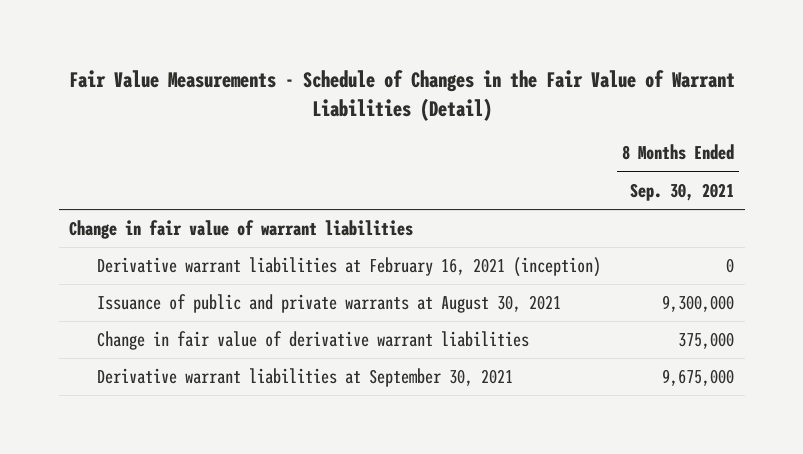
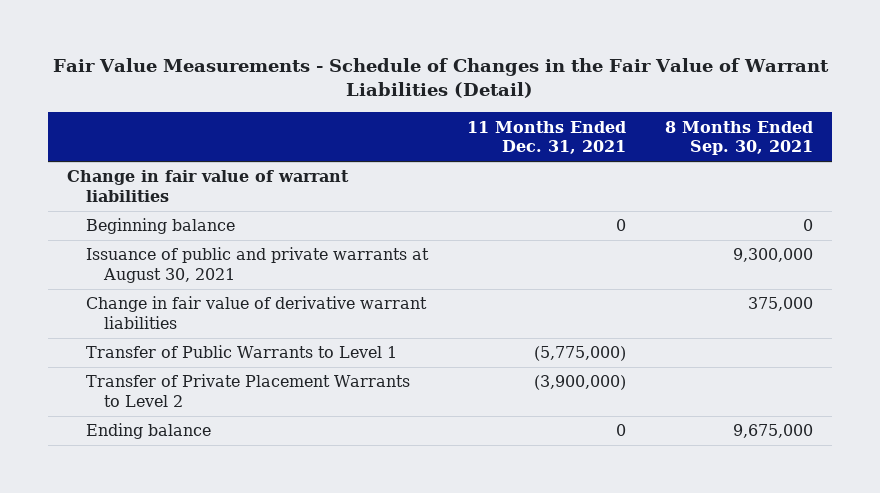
none -> [466,120,626,155] 11 Months Ended Dec. 31, 2021
[96,257,601,278] Derivative warrant liabilities at February 16, 2021 (inception) -> [85,218,235,235] Beginning balance
none -> [85,345,397,359] Transfer of Public Warrants to Level 1
none -> [85,374,410,407] Transfer of Private Placement Warrants to Level 2
[96,368,513,388] Derivative warrant liabilities at September 30, 2021 -> [85,423,211,440] Ending balance

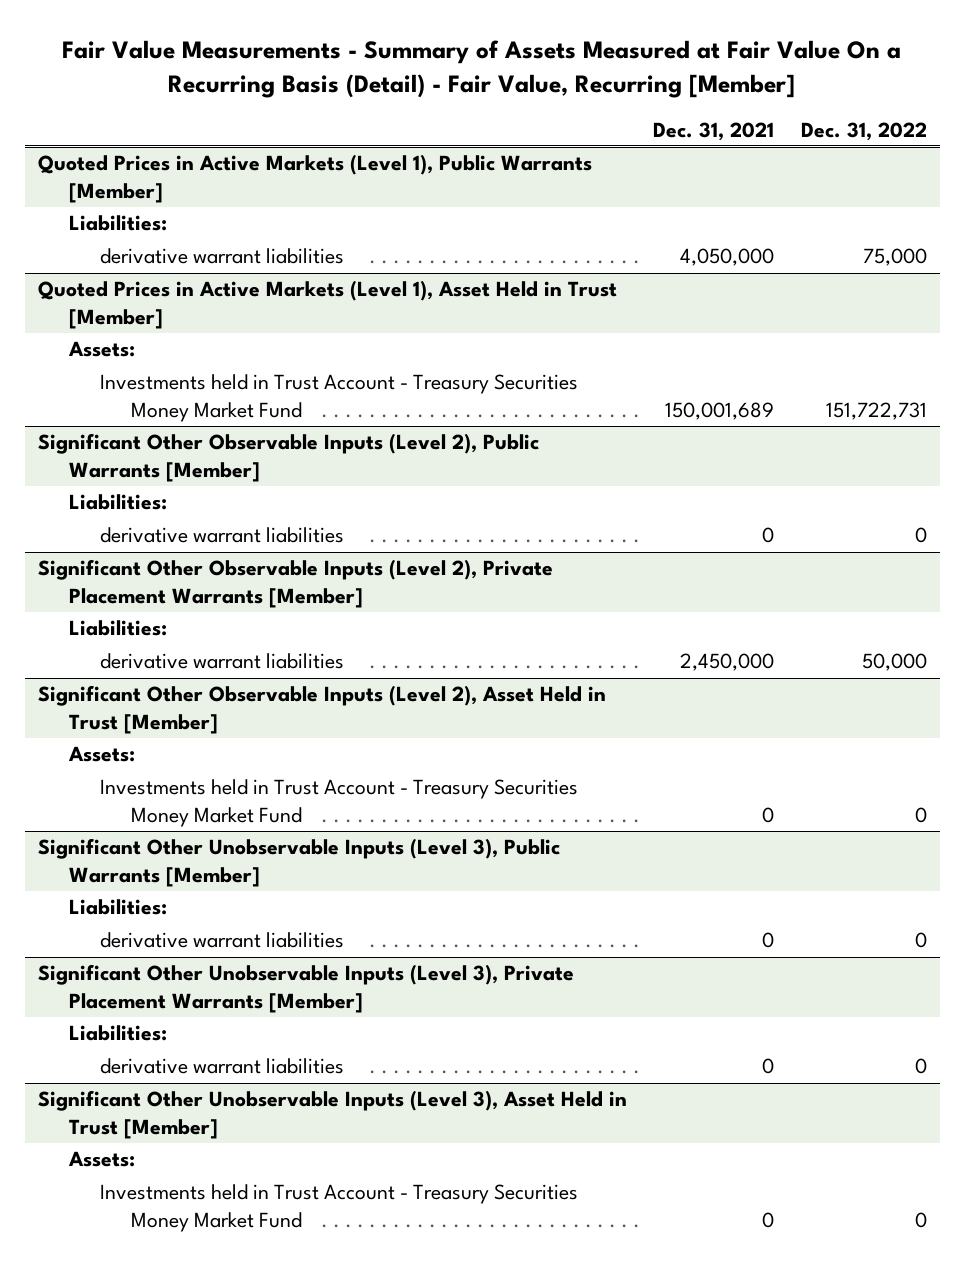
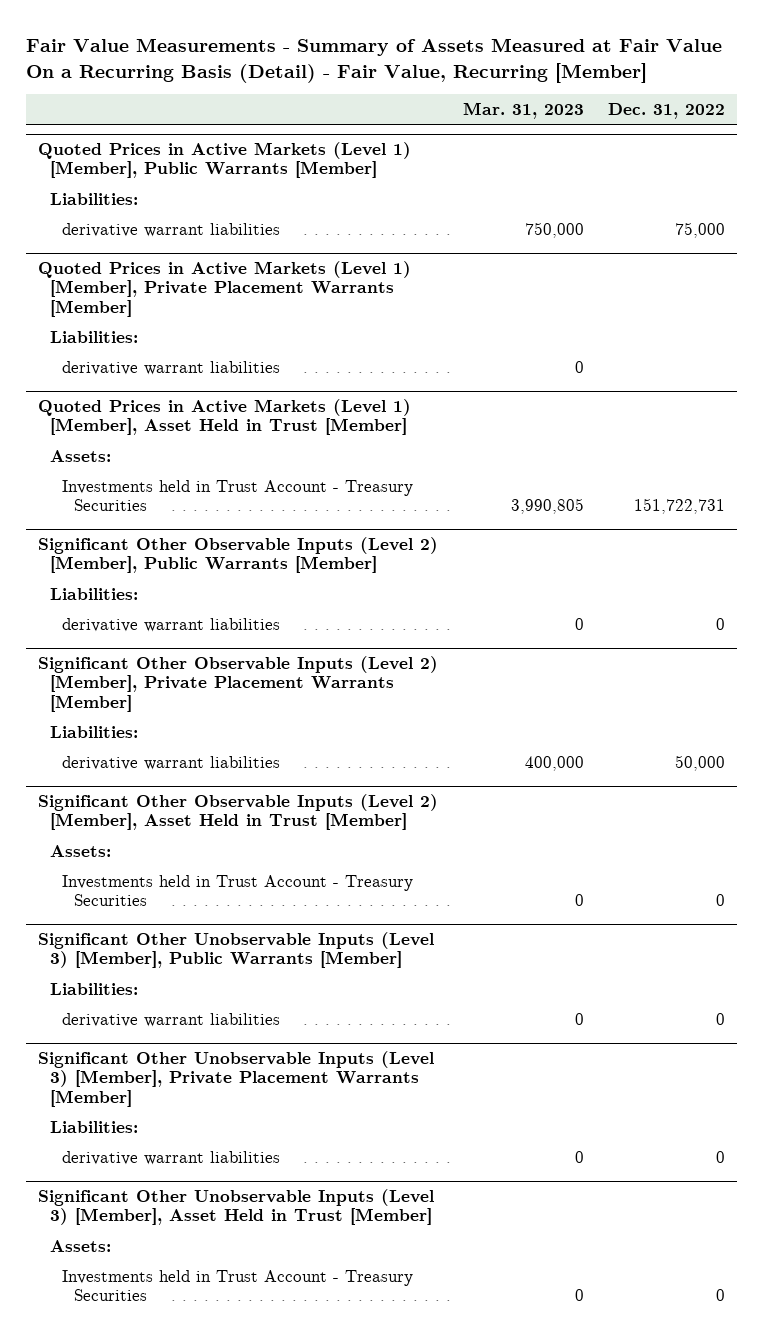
[653,121,775,141] Dec. 31, 2021 -> none
none -> [462,101,584,119] Mar. 31, 2023
[38,154,593,203] Quoted Prices in Active Markets (Level 1), Public Warrants [Member] -> [38,142,412,179] Quoted Prices in Active Markets (Level 1) [Member], Public Warrants [Member]
none -> [38,261,412,317] Quoted Prices in Active Markets (Level 1) [Member], Private Placement Warrants [Member]
none -> [50,330,139,343] Liabilities:
none -> [62,360,281,375] derivative warrant liabilities
[38,280,618,329] Quoted Prices in Active Markets (Level 1), Asset Held in Trust [Member] -> [38,399,412,436] Quoted Prices in Active Markets (Level 1) [Member], Asset Held in Trust [Member]
[100,374,579,422] Investments held in Trust Account - Treasury Securities Money Market Fund -> [62,479,414,511] Investments held in Trust Account - Treasury Securities
[38,433,540,482] Significant Other Observable Inputs (Level 2), Public Warrants [Member] -> [38,537,439,574] Significant Other Observable Inputs (Level 2) [Member], Public Warrants [Member]
[38,559,554,608] Significant Other Observable Inputs (Level 2), Private Placement Warrants [Member] -> [38,656,439,712] Significant Other Observable Inputs (Level 2) [Member], Private Placement Warrants [Member]
[38,685,607,734] Significant Other Observable Inputs (Level 2), Asset Held in Trust [Member] -> [38,794,439,831] Significant Other Observable Inputs (Level 2) [Member], Asset Held in Trust [Member]
[100,779,579,827] Investments held in Trust Account - Treasury Securities Money Market Fund -> [62,874,414,906] Investments held in Trust Account - Treasury Securities
[38,838,561,887] Significant Other Unobservable Inputs (Level 3), Public Warrants [Member] -> [38,932,435,969] Significant Other Unobservable Inputs (Level 3) [Member], Public Warrants [Member]
[38,964,575,1013] Significant Other Unobservable Inputs (Level 3), Private Placement Warrants [Member] -> [38,1051,435,1107] Significant Other Unobservable Inputs (Level 3) [Member], Private Placement Warrants [Member]
[38,1090,628,1139] Significant Other Unobservable Inputs (Level 3), Asset Held in Trust [Member] -> [38,1189,435,1226] Significant Other Unobservable Inputs (Level 3) [Member], Asset Held in Trust [Member]
[100,1184,579,1232] Investments held in Trust Account - Treasury Securities Money Market Fund -> [62,1269,414,1301] Investments held in Trust Account - Treasury Securities

